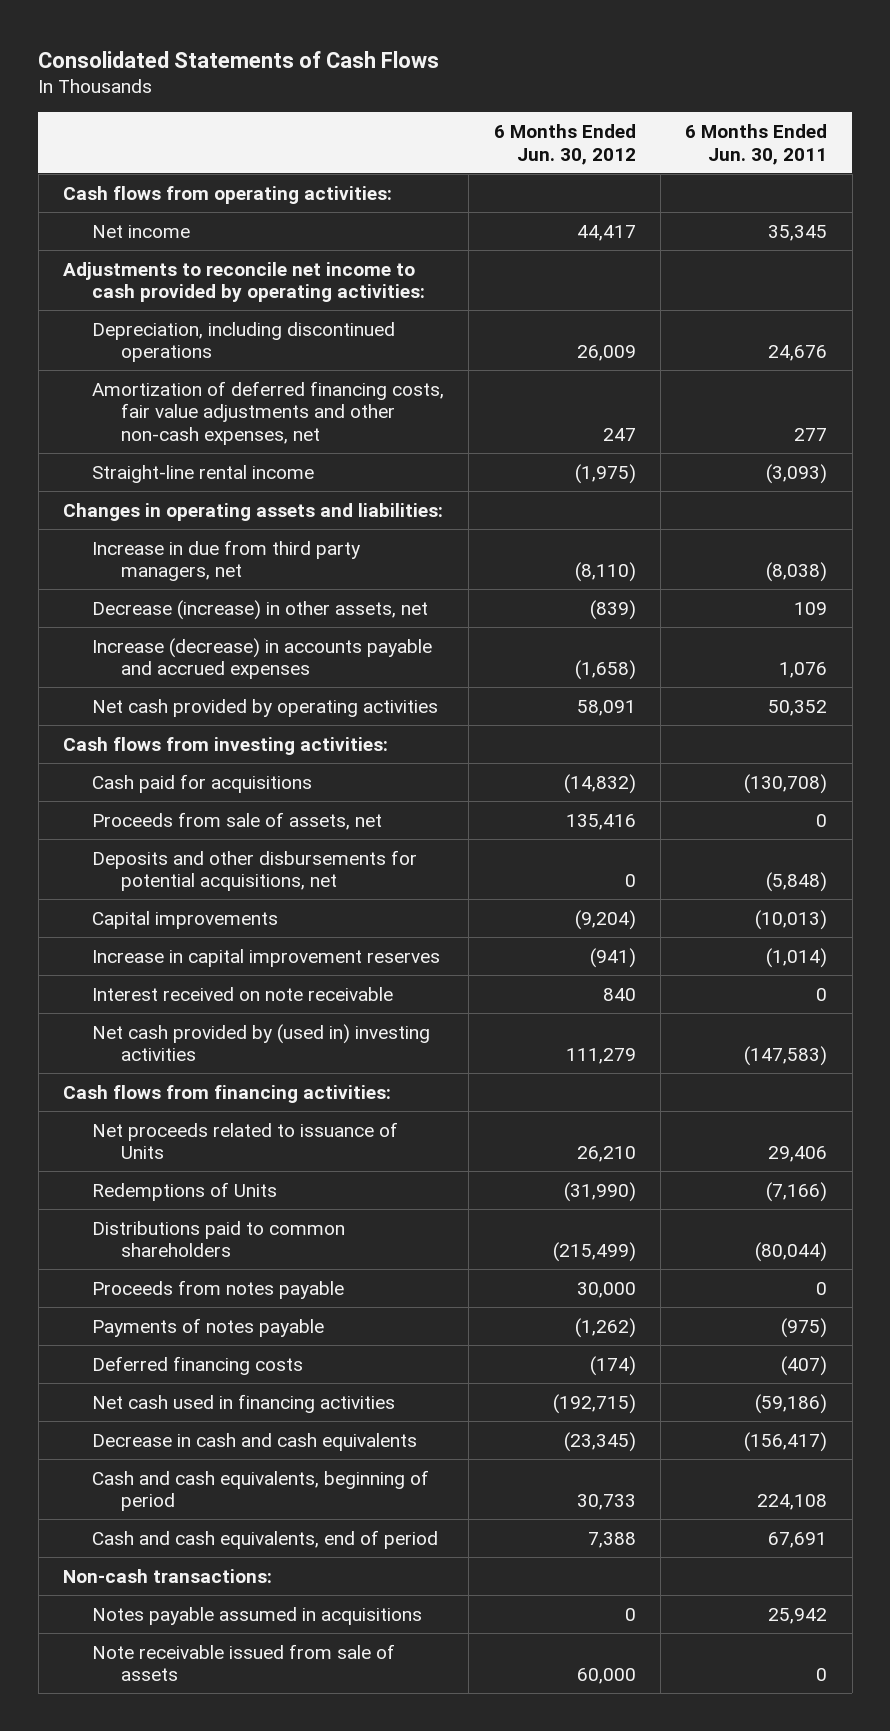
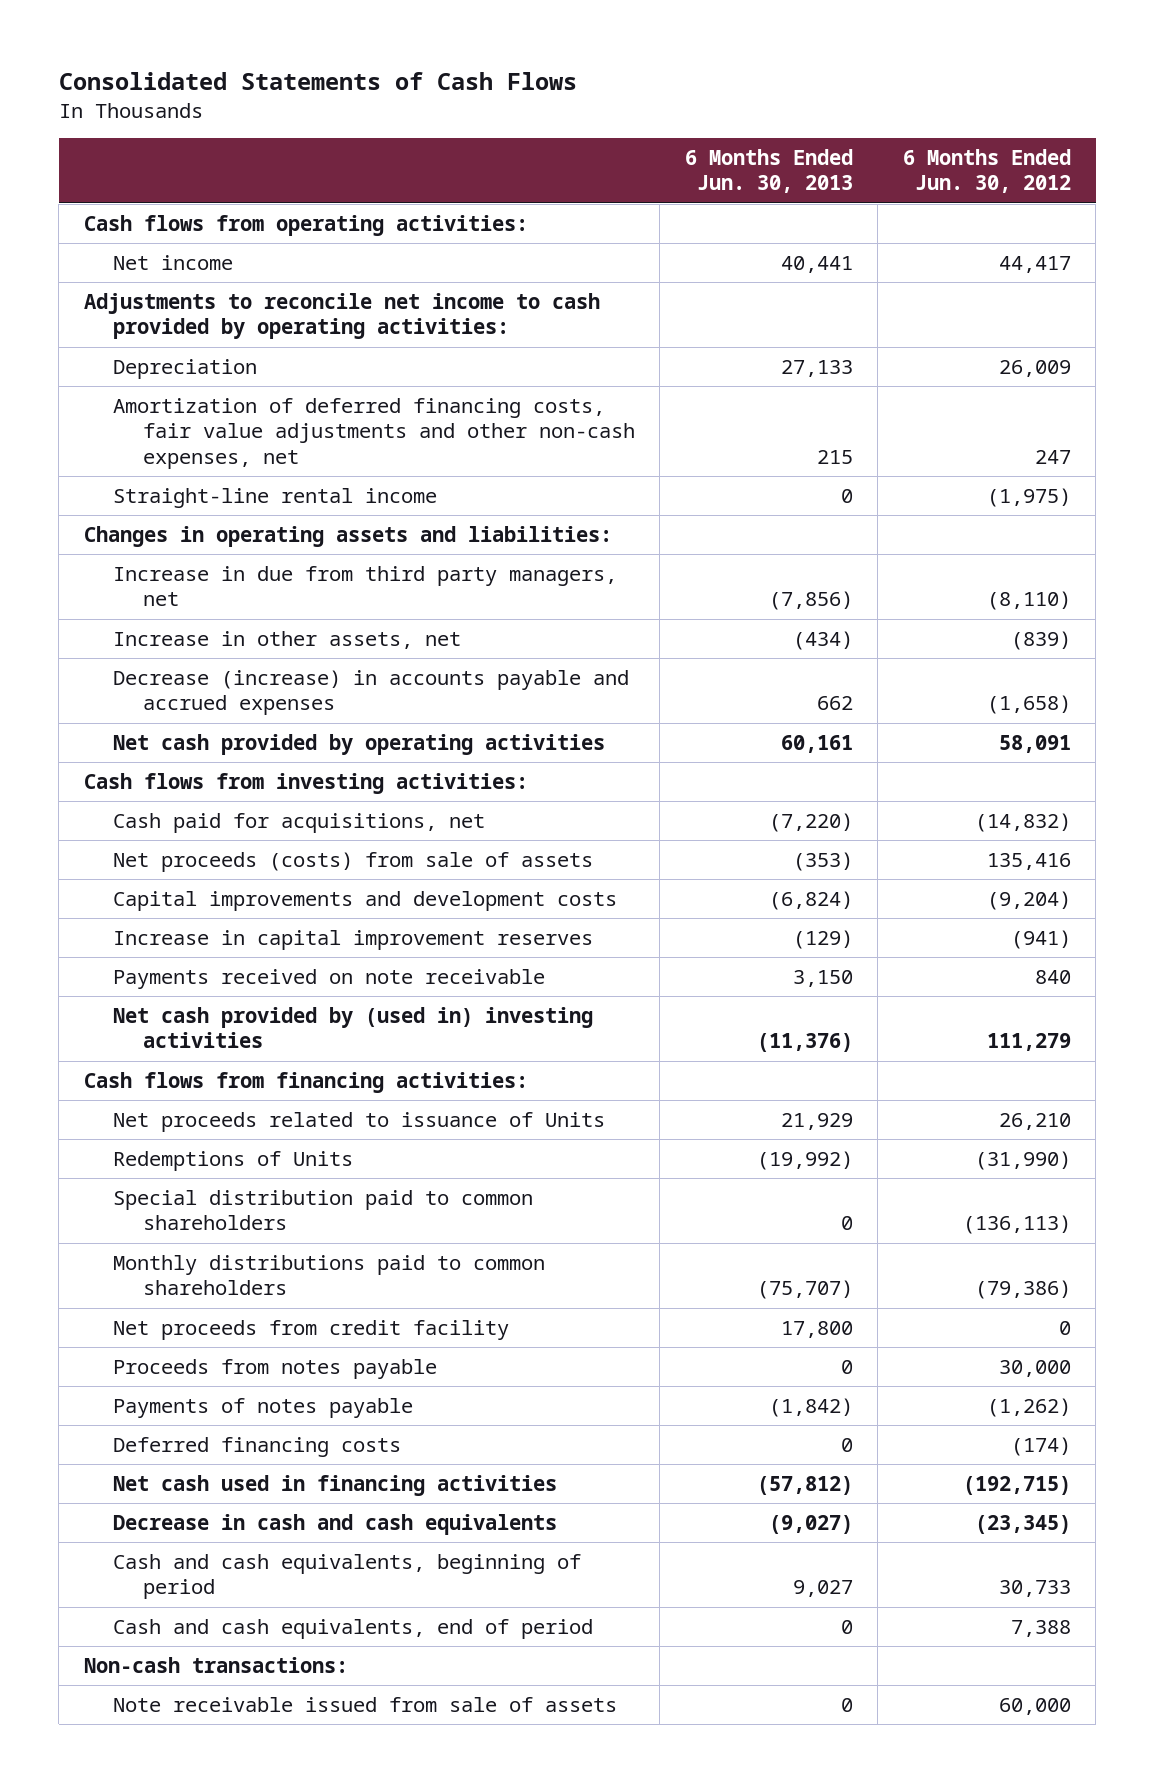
[685,124,828,165] 6 Months Ended Jun. 30, 2011 -> none
none -> [684,148,853,194] 6 Months Ended Jun. 30, 2013
[91,321,395,363] Depreciation, including discontinued operations -> [113,358,258,379] Depreciation
[91,599,428,620] Decrease (increase) in other assets, net -> [113,630,462,649] Increase in other assets, net
[91,637,432,680] Increase (decrease) in accounts payable and accrued expenses -> [113,669,630,716] Decrease (increase) in accounts payable and accrued expenses
[91,849,417,892] Deposits and other disbursements for potential acquisitions, net -> none
[91,773,312,793] Cash paid for acquisitions -> [113,812,486,833] Cash paid for acquisitions, net
[91,811,382,830] Proceeds from sale of assets, net -> [113,851,594,872] Net proceeds (costs) from sale of assets
[91,910,278,929] Capital improvements -> [113,890,618,911] Capital improvements and development costs
[91,986,393,1001] Interest received on note receivable -> [113,968,546,989] Payments received on note receivable
none -> [113,1189,534,1231] Special distribution paid to common shareholders
[91,1220,345,1258] Distributions paid to common shareholders -> [113,1254,546,1296] Monthly distributions paid to common shareholders
[552,1242,636,1263] (215,499) -> [974,1280,1071,1300] (79,386)
none -> [113,1319,510,1340] Net proceeds from credit facility
[91,1606,422,1625] Notes payable assumed in acquisitions -> none

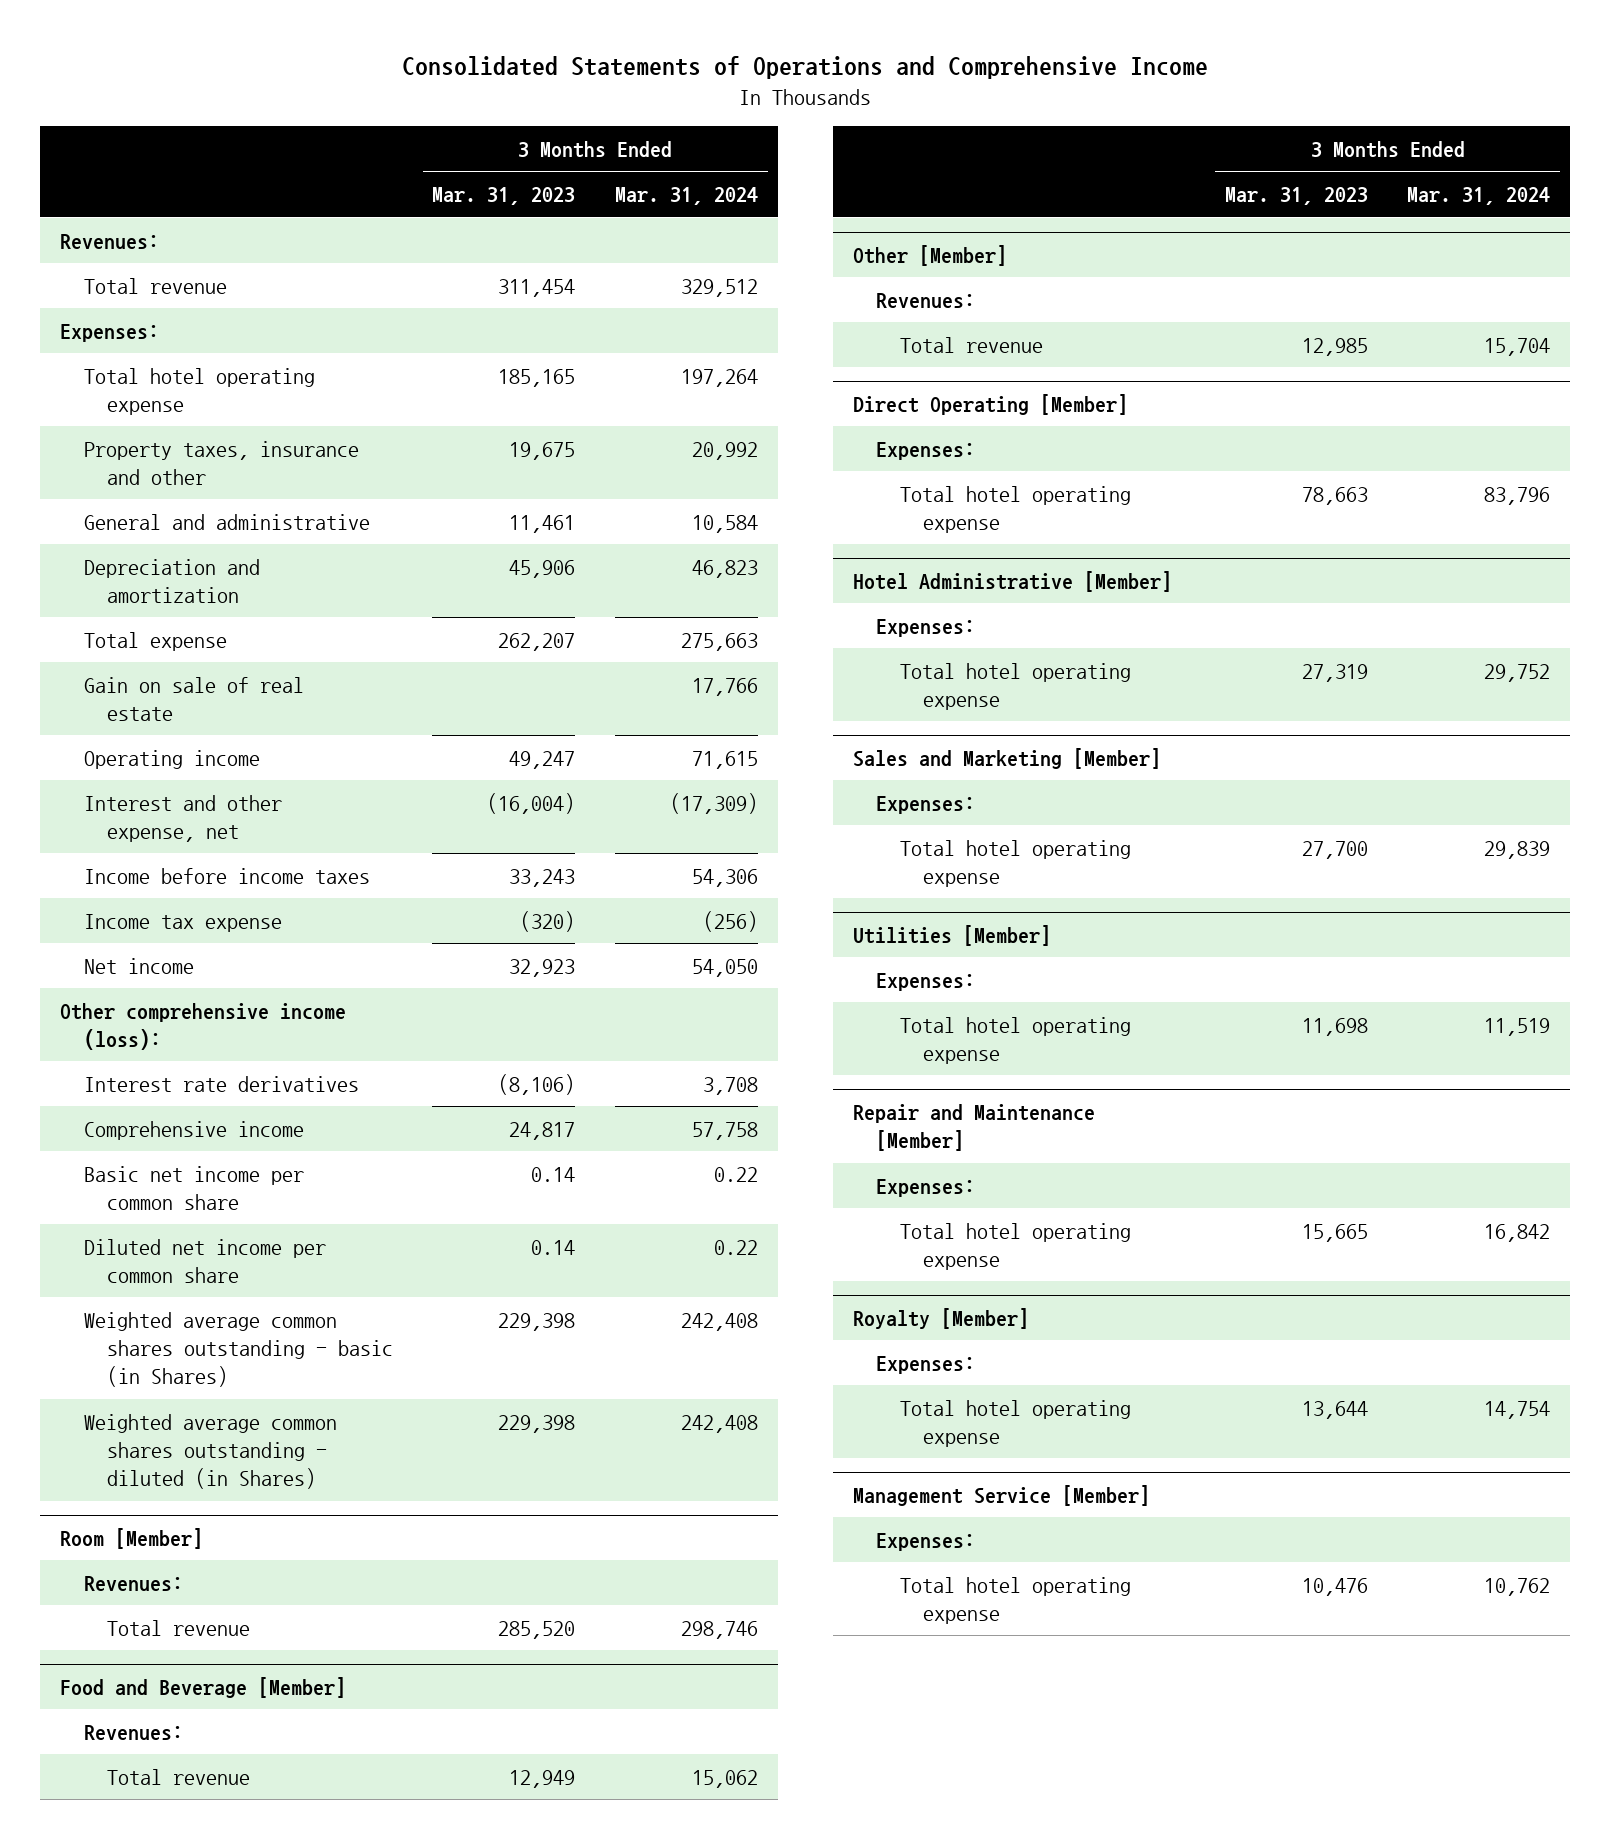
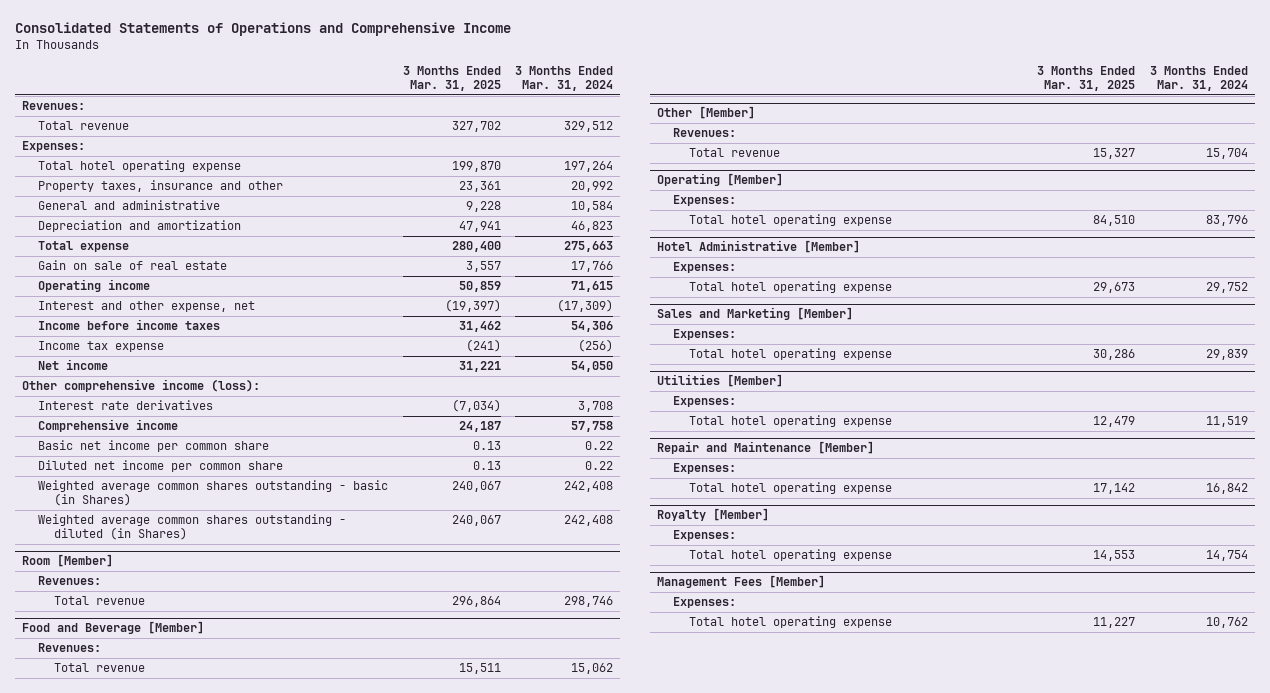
[432,187,576,206] Mar. 31, 2023 -> none
none -> [402,65,501,92] 3 Months Ended Mar. 31, 2025
[852,393,1128,415] Direct Operating [Member] -> [656,173,783,187] Operating [Member]
[852,1484,1150,1506] Management Service [Member] -> [656,575,825,589] Management Fees [Member]

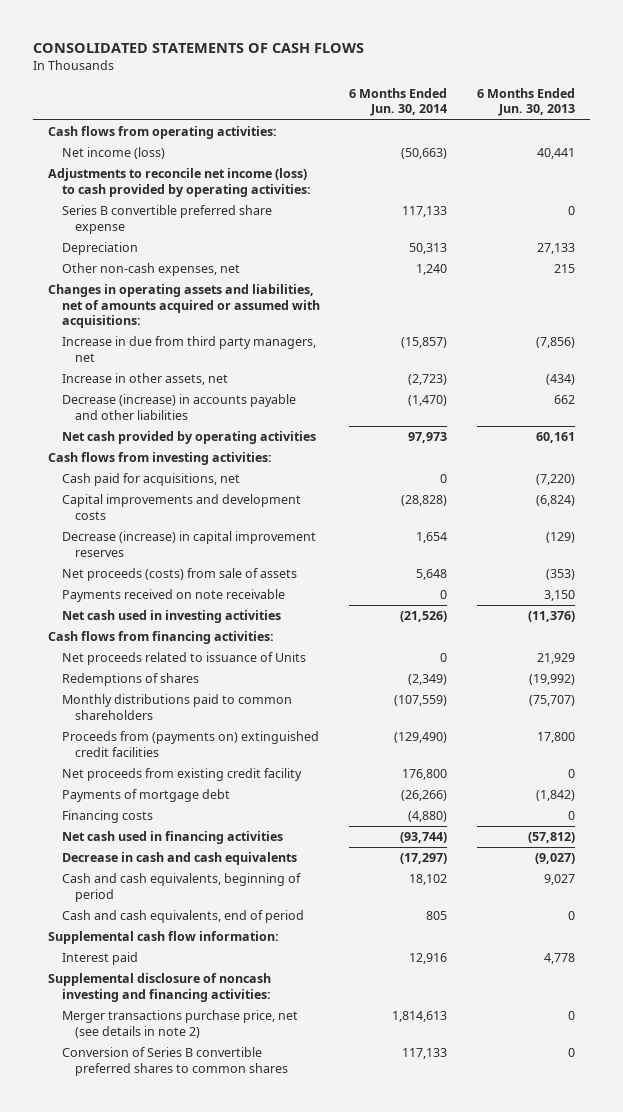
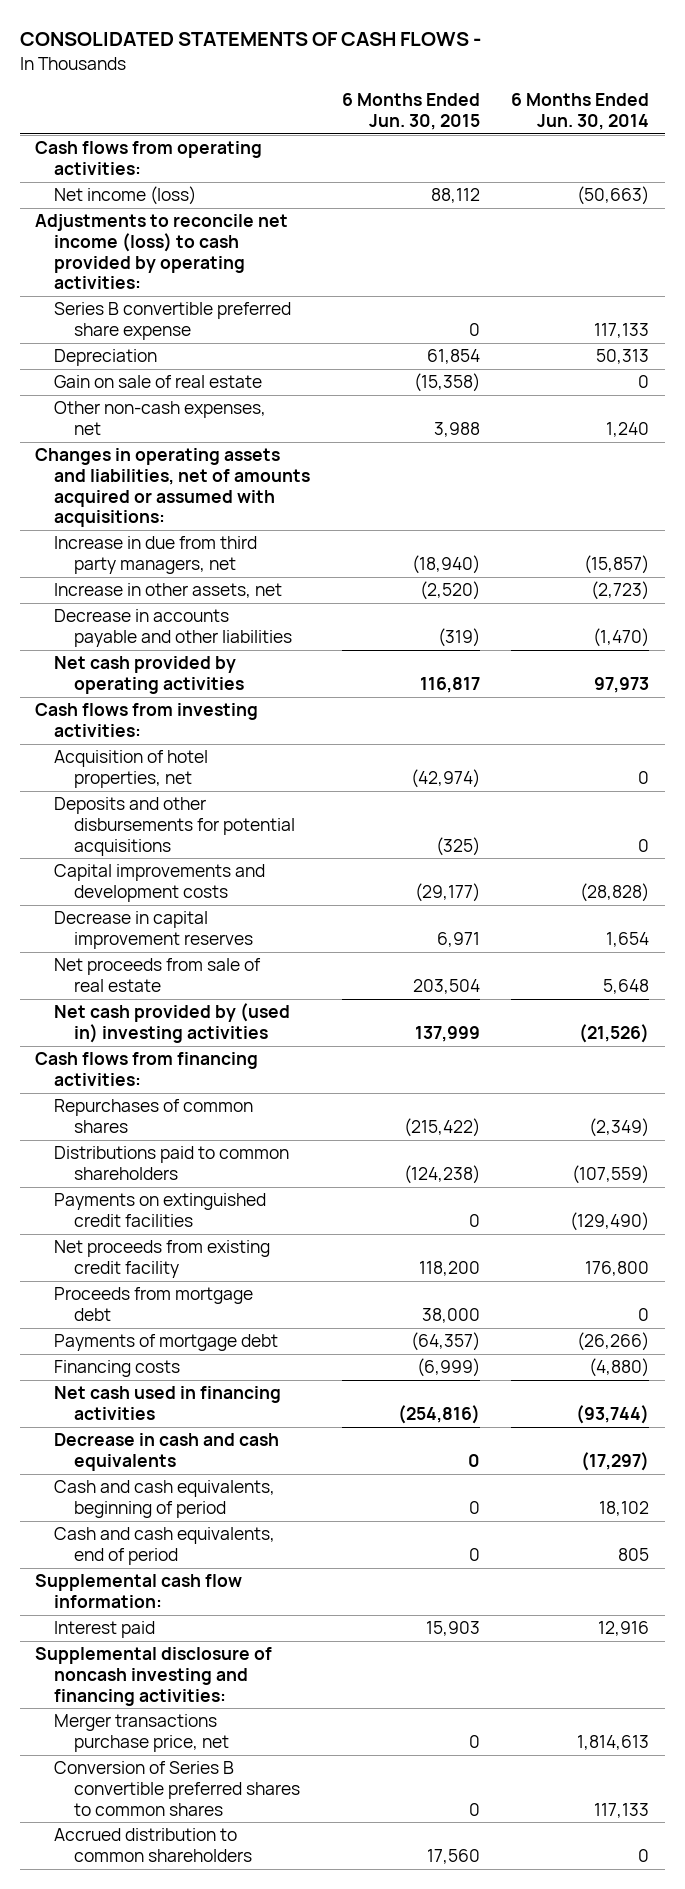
[33,42,365,53] CONSOLIDATED STATEMENTS OF CASH FLOWS -> [19,32,481,47] CONSOLIDATED STATEMENTS OF CASH FLOWS -
[476,87,575,117] 6 Months Ended Jun. 30, 2013 -> none
none -> [341,93,480,131] 6 Months Ended Jun. 30, 2015
none -> [54,375,263,389] Gain on sale of real estate
[61,394,296,420] Decrease (increase) in accounts payable and other liabilities -> [54,609,292,647] Decrease in accounts payable and other liabilities
[61,473,240,487] Cash paid for acquisitions, net -> [54,750,209,788] Acquisition of hotel properties, net
none -> [54,797,295,856] Deposits and other disbursements for potential acquisitions
[61,589,285,603] Payments received on note receivable -> none
[61,531,316,557] Decrease (increase) in capital improvement reserves -> [54,911,253,949] Decrease in capital improvement reserves
[61,568,297,582] Net proceeds (costs) from sale of assets -> [54,958,262,992] Net proceeds from sale of real estate
[61,610,281,624] Net cash used in investing activities -> [54,1003,291,1043] Net cash provided by (used in) investing activities
[61,652,306,666] Net proceeds related to issuance of Units -> none
[61,673,199,687] Redemptions of shares -> [54,1099,254,1133] Repurchases of common shares
[61,694,292,720] Monthly distributions paid to common shareholders -> [54,1146,290,1180] Distributions paid to common shareholders
[61,731,319,757] Proceeds from (payments on) extinguished credit facilities -> [54,1193,267,1227] Payments on extinguished credit facilities
none -> [54,1287,254,1321] Proceeds from mortgage debt
[61,1010,298,1038] Merger transactions purchase price, net (see details in note 2) -> [54,1714,229,1752] Merger transactions purchase price, net
none -> [54,1828,252,1862] Accrued distribution to common shareholders

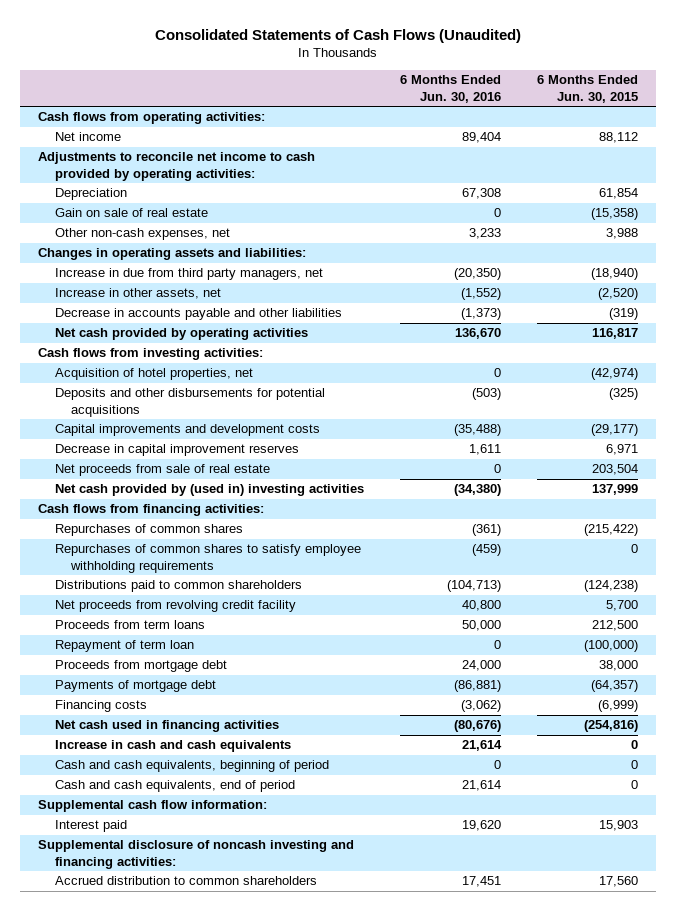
[19,32,481,47] CONSOLIDATED STATEMENTS OF CASH FLOWS - -> [155,28,522,43] Consolidated Statements of Cash Flows (Unaudited)
[511,93,650,131] 6 Months Ended Jun. 30, 2014 -> none
none -> [399,75,501,103] 6 Months Ended Jun. 30, 2016
[54,302,292,340] Series B convertible preferred share expense -> none
[54,186,197,206] Net income (loss) -> [54,132,121,142] Net income
[35,214,289,290] Adjustments to reconcile net income (loss) to cash provided by operating activities: -> [38,152,316,181] Adjustments to reconcile net income to cash provided by operating activities:
[35,448,311,528] Changes in operating assets and liabilities, net of amounts acquired or assumed with acquisitions: -> [38,248,307,261] Changes in operating assets and liabilities:
none -> [54,544,361,573] Repurchases of common shares to satisfy employee withholding requirements
[54,1193,267,1227] Payments on extinguished credit facilities -> none
[54,1240,271,1278] Net proceeds from existing credit facility -> [54,600,296,613] Net proceeds from revolving credit facility
[418,1260,480,1276] 118,200 -> [606,600,639,612] 5,700
none -> [54,620,205,630] Proceeds from term loans
none -> [54,640,194,653] Repayment of term loan
[54,1433,280,1471] Decrease in cash and cash equivalents -> [54,740,291,753] Increase in cash and cash equivalents
[54,1714,229,1752] Merger transactions purchase price, net -> none
[54,1761,300,1816] Conversion of Series B convertible preferred shares to common shares -> none

